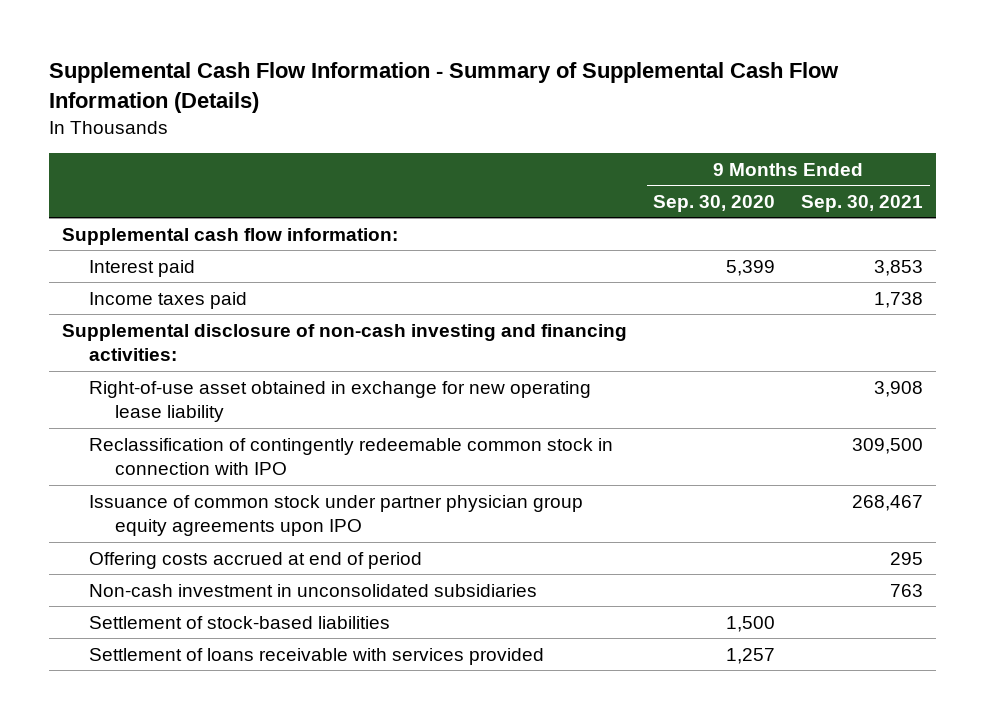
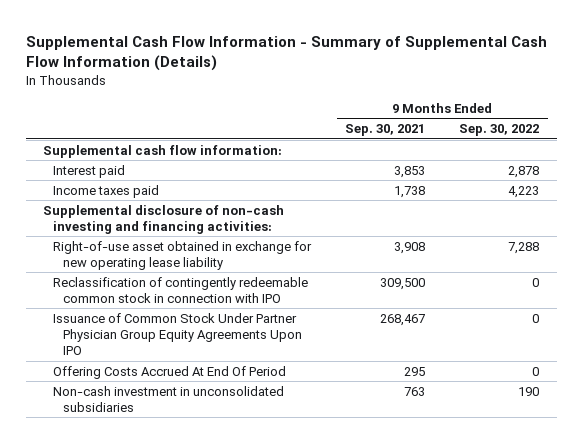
[653,194,776,212] Sep. 30, 2020 -> none
none -> [459,124,540,137] Sep. 30, 2022
[88,494,583,537] Issuance of common stock under partner physician group equity agreements upon IPO -> [53,312,303,356] Issuance of Common Stock Under Partner Physician Group Equity Agreements Upon IPO
[88,551,422,569] Offering costs accrued at end of period -> [53,365,287,379] Offering Costs Accrued At End Of Period
[88,615,390,629] Settlement of stock-based liabilities -> none
[88,647,544,665] Settlement of loans receivable with services provided -> none

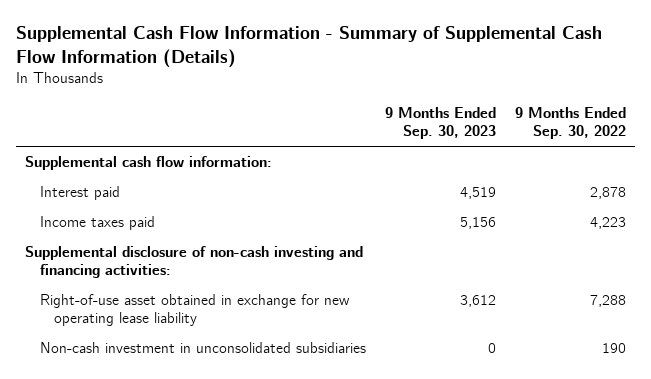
[345,124,426,137] Sep. 30, 2021 -> none
none -> [384,107,496,140] 9 Months Ended Sep. 30, 2023
[53,276,309,303] Reclassification of contingently redeemable common stock in connection with IPO -> none
[53,312,303,356] Issuance of Common Stock Under Partner Physician Group Equity Agreements Upon IPO -> none
[53,365,287,379] Offering Costs Accrued At End Of Period -> none

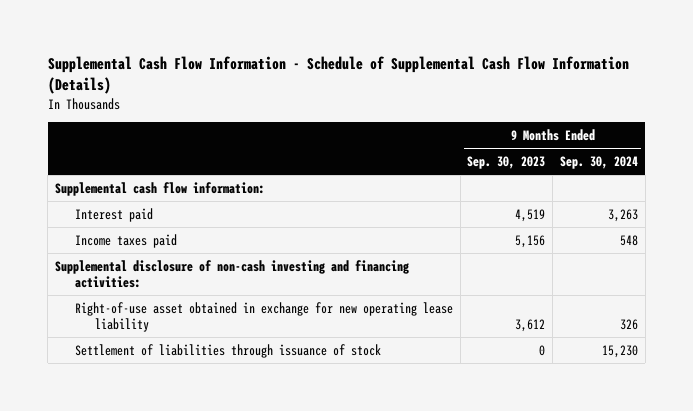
[15,26,602,68] Supplemental Cash Flow Information - Summary of Supplemental Cash Flow Information (Details) -> [47,56,629,95] Supplemental Cash Flow Information - Schedule of Supplemental Cash Flow Information (Details)
[514,107,626,140] 9 Months Ended Sep. 30, 2022 -> none
none -> [559,155,638,169] Sep. 30, 2024
[39,342,366,354] Non-cash investment in unconsolidated subsidiaries -> none
none -> [74,343,381,358] Settlement of liabilities through issuance of stock

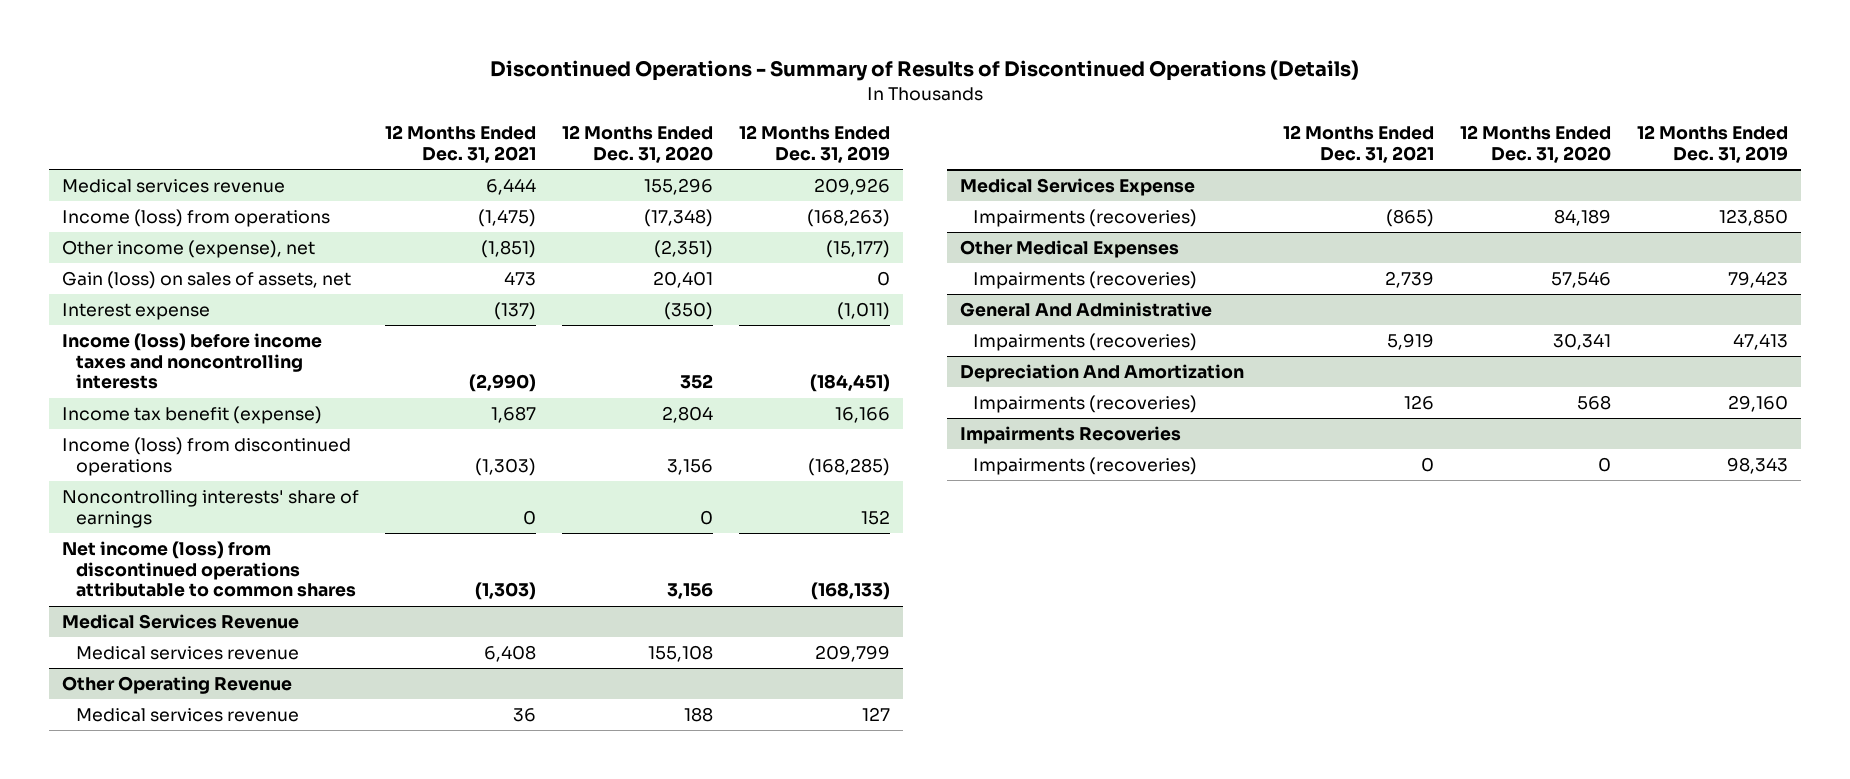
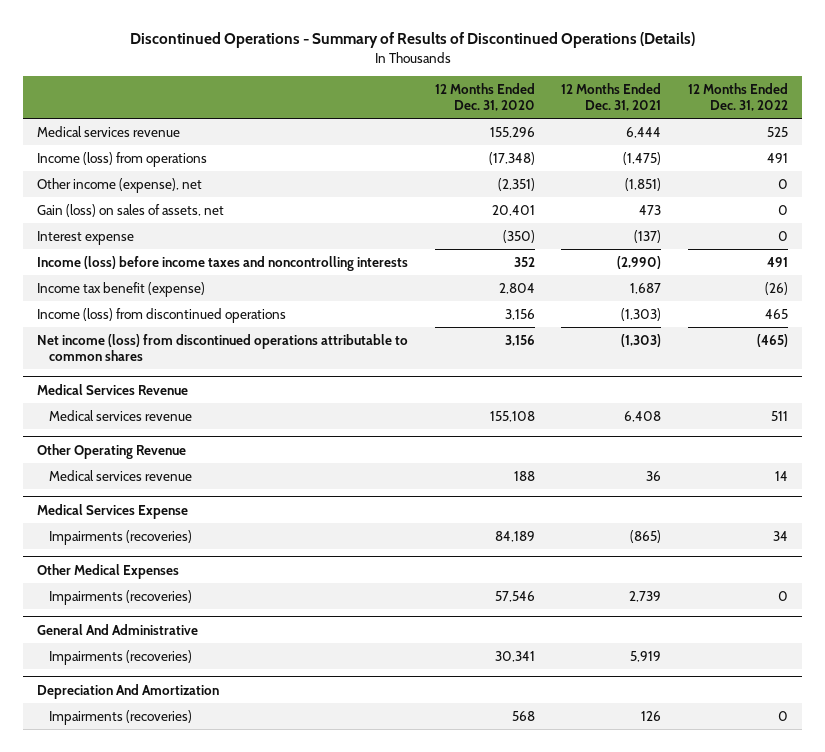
[739,125,891,163] 12 Months Ended Dec. 31, 2019 -> none
none -> [688,82,789,111] 12 Months Ended Dec. 31, 2022
[62,490,360,528] Noncontrolling interests' share of earnings -> none
[959,426,1181,445] Impairments Recoveries -> none
[973,457,1198,476] Impairments (recoveries) -> none

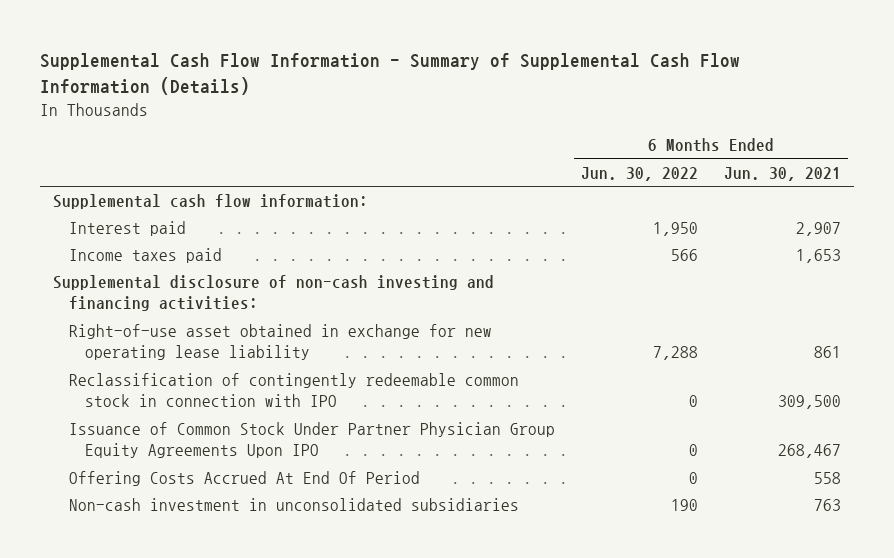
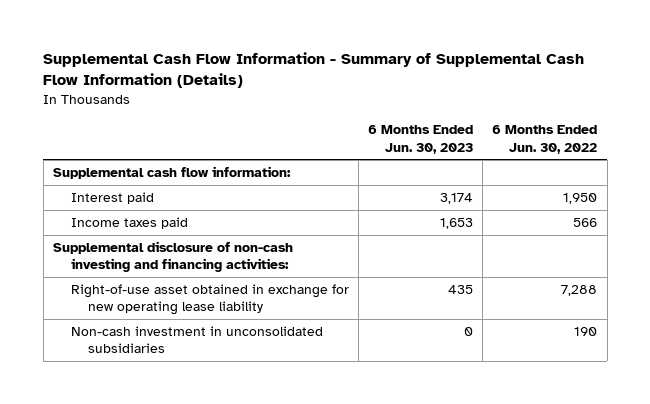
[724,166,842,181] Jun. 30, 2021 -> none
none -> [367,125,473,154] 6 Months Ended Jun. 30, 2023
[68,373,519,408] Reclassification of contingently redeemable common stock in connection with IPO -> none
[68,422,555,459] Issuance of Common Stock Under Partner Physician Group Equity Agreements Upon IPO -> none
[68,471,420,487] Offering Costs Accrued At End Of Period -> none

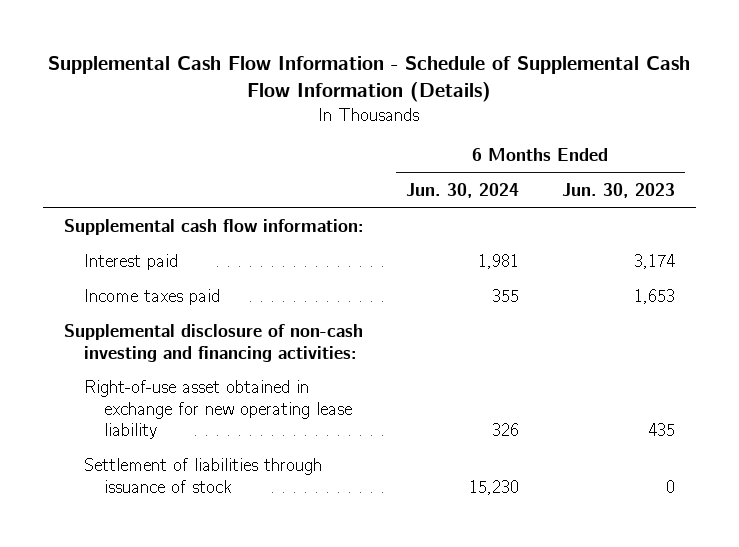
[43,52,585,89] Supplemental Cash Flow Information - Summary of Supplemental Cash Flow Information (Details) -> [48,56,691,103] Supplemental Cash Flow Information - Schedule of Supplemental Cash Flow Information (Details)
[492,125,598,154] 6 Months Ended Jun. 30, 2022 -> none
none -> [406,183,520,199] Jun. 30, 2024
[70,325,323,354] Non-cash investment in unconsolidated subsidiaries -> none
none -> [84,458,323,493] Settlement of liabilities through issuance of stock

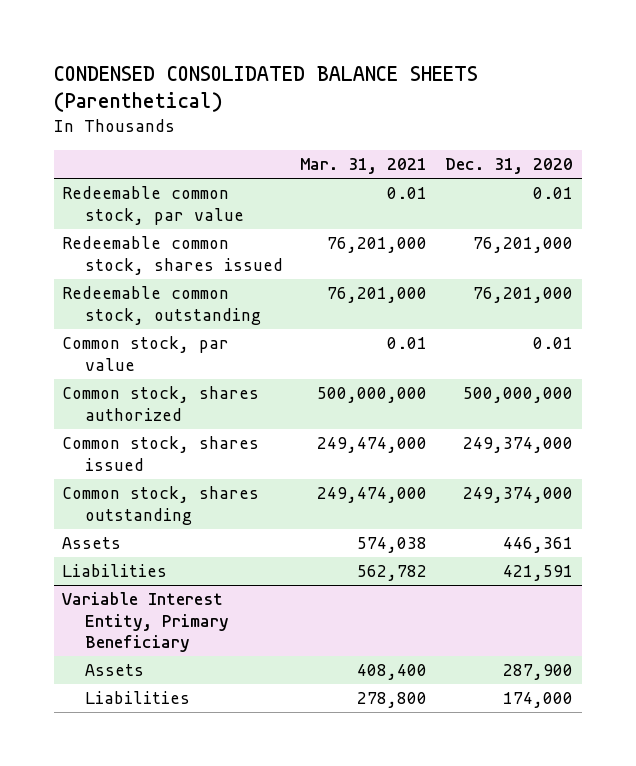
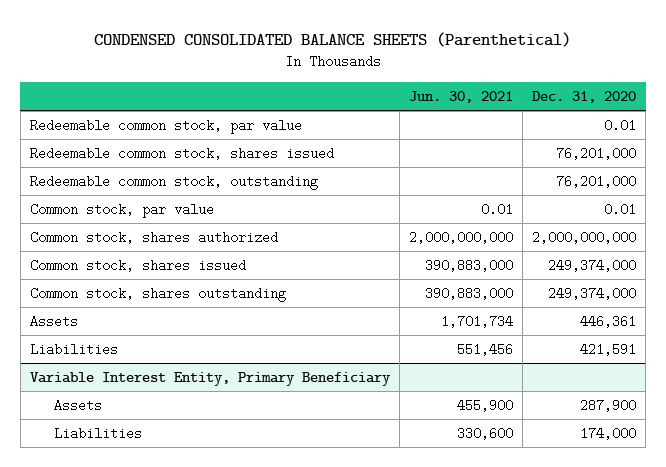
[300,158,428,175] Mar. 31, 2021 -> none
none -> [408,90,513,103] Jun. 30, 2021
[463,387,574,404] 500,000,000 -> [531,230,636,244] 2,000,000,000

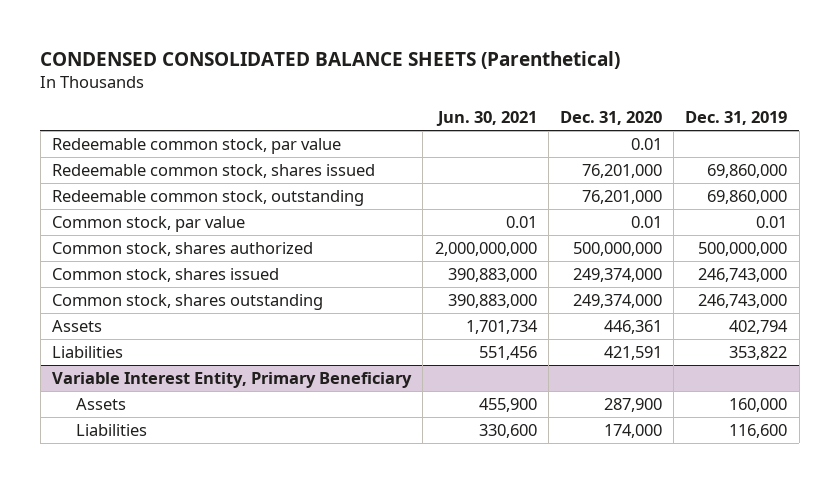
none -> [685,111,788,126] Dec. 31, 2019
[531,230,636,244] 2,000,000,000 -> [572,241,662,256] 500,000,000

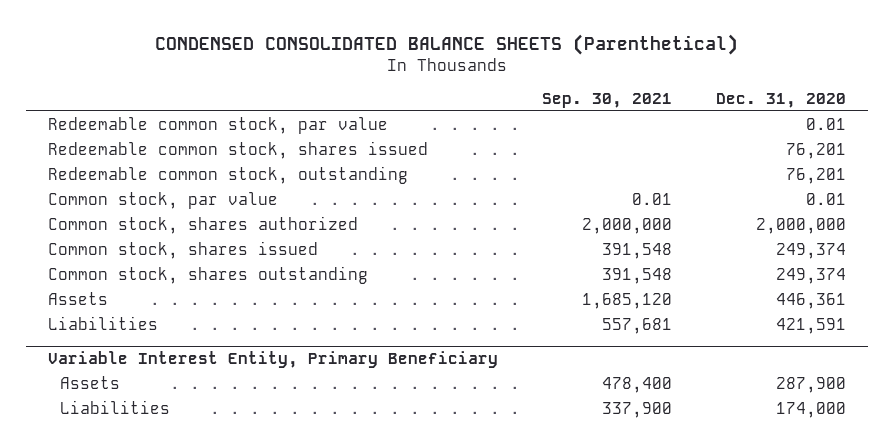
[435,111,537,127] Jun. 30, 2021 -> none
[685,111,788,126] Dec. 31, 2019 -> none
none -> [541,92,672,108] Sep. 30, 2021
[581,163,662,178] 76,201,000 -> [785,142,846,159] 76,201
[581,189,662,204] 76,201,000 -> [785,167,846,184] 76,201
[572,241,662,256] 500,000,000 -> [755,217,846,234] 2,000,000
[572,267,662,282] 249,374,000 -> [775,242,846,259] 249,374
[572,293,662,308] 249,374,000 -> [775,267,846,284] 249,374

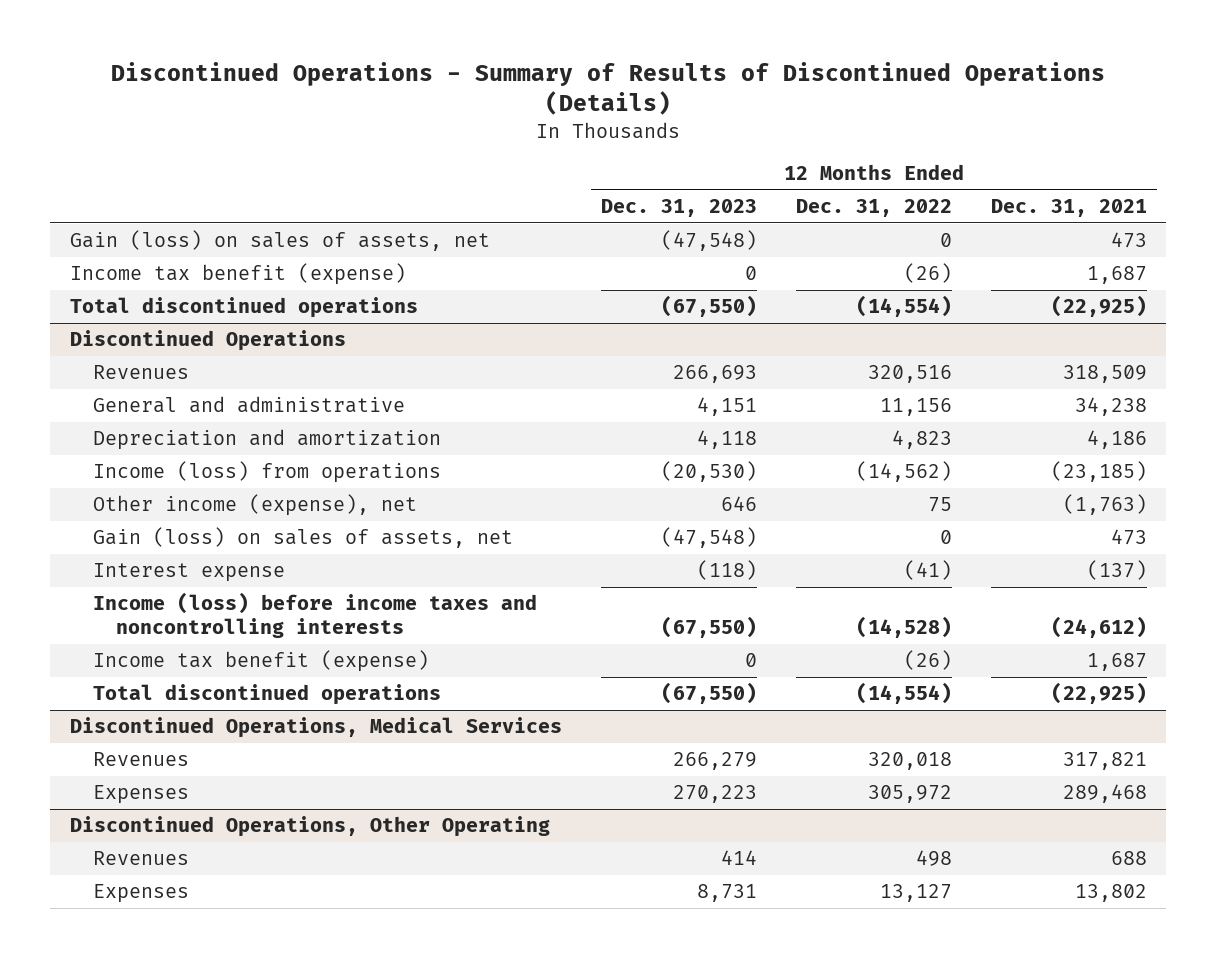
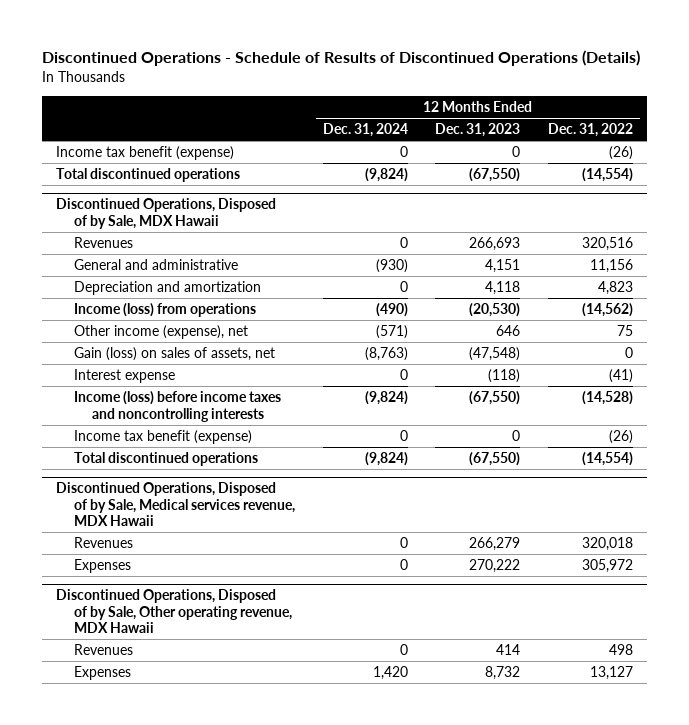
[111,61,1106,116] Discontinued Operations - Summary of Results of Discontinued Operations (Details) -> [42,50,641,67] Discontinued Operations - Schedule of Results of Discontinued Operations (Details)
[990,199,1147,218] Dec. 31, 2021 -> none
none -> [322,123,408,138] Dec. 31, 2024
[69,230,490,252] Gain (loss) on sales of assets, net -> none
[69,330,346,352] Discontinued Operations -> none
none -> [55,198,276,229] Discontinued Operations, Disposed of by Sale, MDX Hawaii
[69,717,562,739] Discontinued Operations, Medical Services -> none
none -> [55,482,295,527] Discontinued Operations, Disposed of by Sale, Medical services revenue, MDX Hawaii
[69,816,550,838] Discontinued Operations, Other Operating -> none
[672,785,757,804] 270,223 -> [469,559,521,574] 270,222
none -> [55,589,292,634] Discontinued Operations, Disposed of by Sale, Other operating revenue, MDX Hawaii
[696,884,757,903] 8,731 -> [485,666,521,681] 8,732

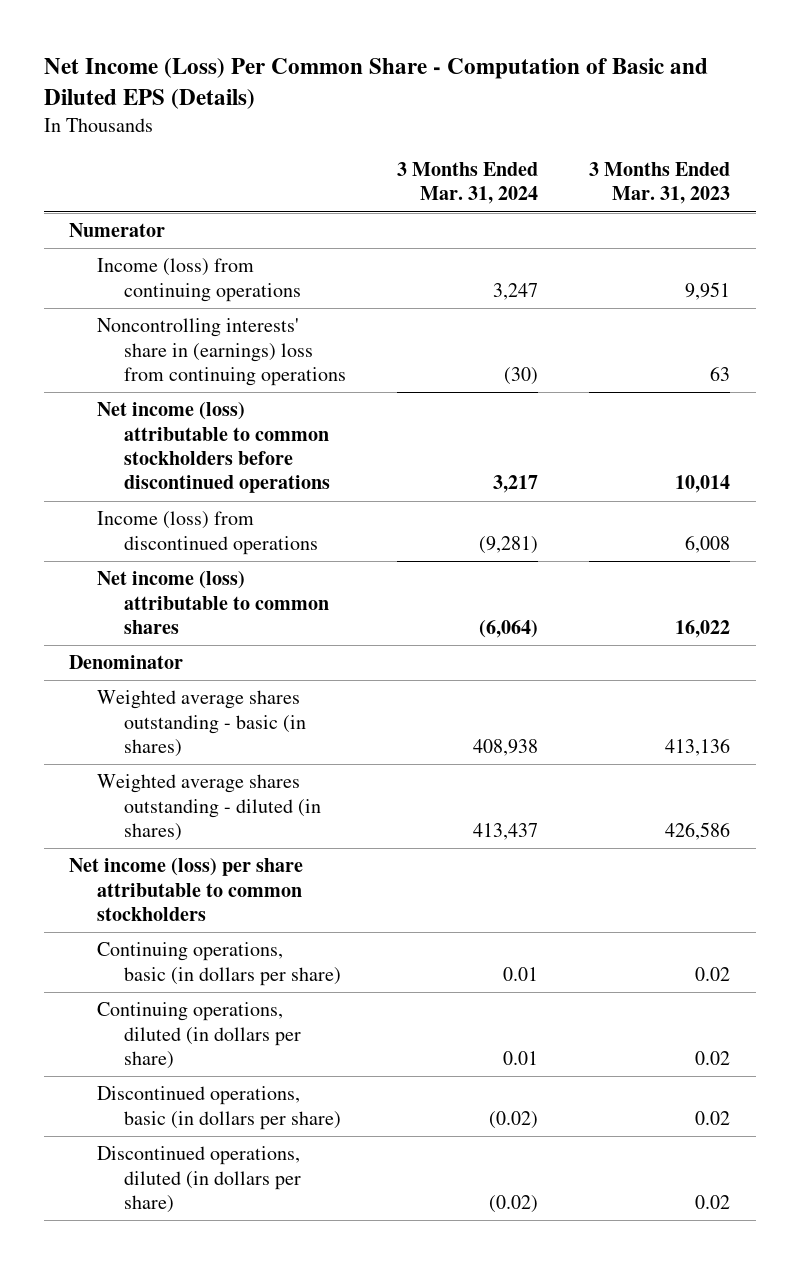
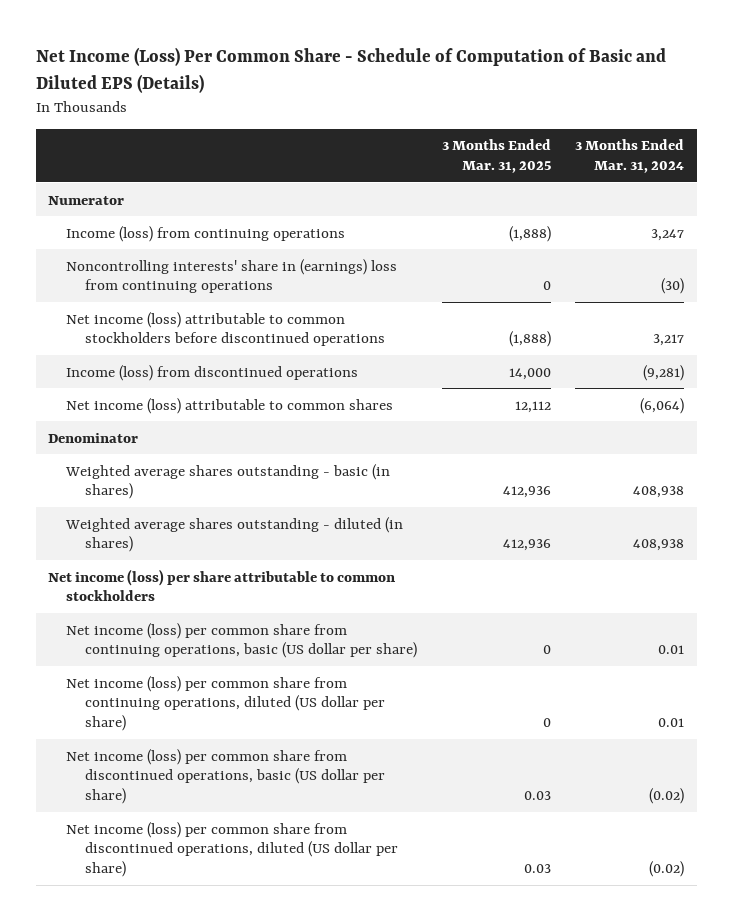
[43,58,708,110] Net Income (Loss) Per Common Share - Computation of Basic and Diluted EPS (Details) -> [35,47,666,93] Net Income (Loss) Per Common Share - Schedule of Computation of Basic and Diluted EPS (Details)
[589,161,731,205] 3 Months Ended Mar. 31, 2023 -> none
none -> [441,139,551,173] 3 Months Ended Mar. 31, 2025
[473,823,539,841] 413,437 -> [633,539,685,552] 408,938
[96,942,341,986] Continuing operations, basic (in dollars per share) -> [66,622,418,659] Net income (loss) per common share from continuing operations, basic (US dollar per share)
[96,1002,301,1070] Continuing operations, diluted (in dollars per share) -> [66,675,386,731] Net income (loss) per common share from continuing operations, diluted (US dollar per share)
[96,1086,341,1130] Discontinued operations, basic (in dollars per share) -> [66,748,386,804] Net income (loss) per common share from discontinued operations, basic (US dollar per share)
[96,1146,301,1214] Discontinued operations, diluted (in dollars per share) -> [66,821,399,877] Net income (loss) per common share from discontinued operations, diluted (US dollar per share)

